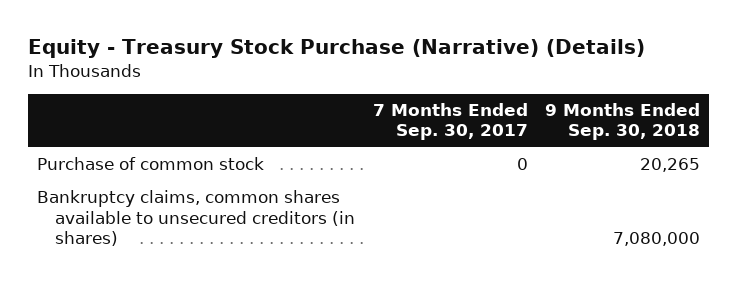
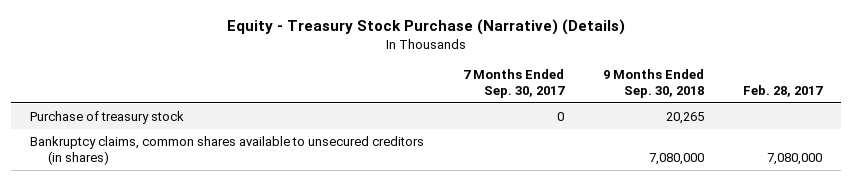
none -> [742,84,823,97] Feb. 28, 2017
[37,157,265,171] Purchase of common stock -> [30,111,185,125] Purchase of treasury stock

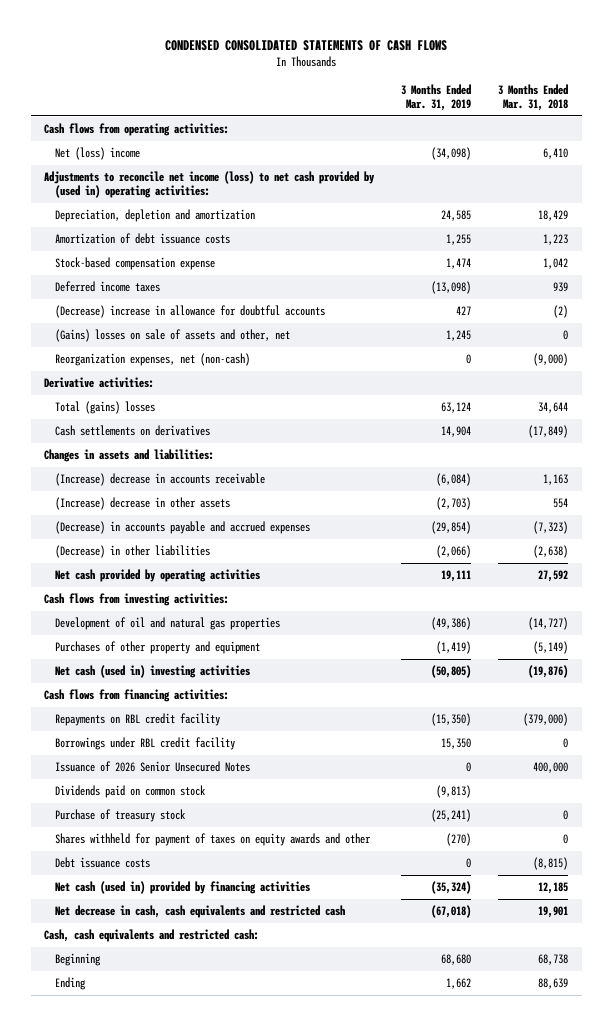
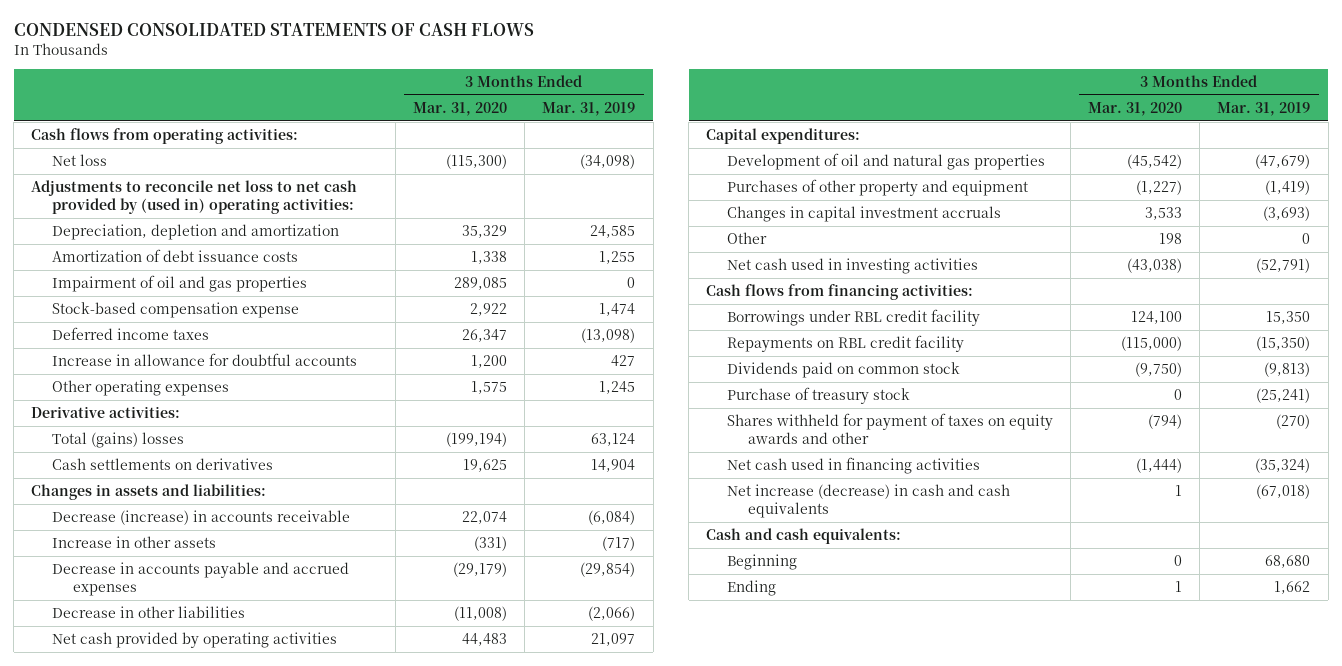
[498,83,569,112] 3 Months Ended Mar. 31, 2018 -> none
none -> [413,102,508,117] Mar. 31, 2020
[55,146,141,160] Net (loss) income -> [52,154,108,167] Net loss
[44,170,376,199] Adjustments to reconcile net income (loss) to net cash provided by (used in) operating activities: -> [31,180,358,215] Adjustments to reconcile net loss to net cash provided by (used in) operating activities:
none -> [52,275,308,293] Impairment of oil and gas properties
[55,352,251,366] Reorganization expenses, net (non-cash) -> none
[55,304,326,318] (Decrease) increase in allowance for doubtful accounts -> [52,353,358,367] Increase in allowance for doubtful accounts
[55,328,291,342] (Gains) losses on sale of assets and other, net -> [52,380,230,397] Other operating expenses
[44,592,230,606] Cash flows from investing activities: -> none
[55,472,266,486] (Increase) decrease in accounts receivable -> [52,510,351,526] Decrease (increase) in accounts receivable
[55,496,231,510] (Increase) decrease in other assets -> [52,536,217,549] Increase in other assets
[436,496,472,510] (2,703) -> [602,536,636,552] (717)
[55,520,311,534] (Decrease) in accounts payable and accrued expenses -> [52,562,350,597] Decrease in accounts payable and accrued expenses
[55,544,211,558] (Decrease) in other liabilities -> [52,606,246,619] Decrease in other liabilities
[441,569,472,582] 19,111 -> [591,633,636,647] 21,097
none -> [706,128,861,145] Capital expenditures:
[431,616,472,630] (49,386) -> [1255,154,1311,170] (47,679)
none -> [726,206,1001,223] Changes in capital investment accruals
none -> [726,232,767,245] Other
[55,664,251,678] Net cash (used in) investing activities -> [726,258,978,275] Net cash used in investing activities
[431,664,472,678] (50,805) -> [1256,258,1311,274] (52,791)
[55,760,251,772] Issuance of 2026 Senior Unsecured Notes -> none
[55,712,221,726] Repayments on RBL credit facility -> [726,335,964,353] Repayments on RBL credit facility
[55,856,151,868] Debt issuance costs -> none
[55,880,311,894] Net cash (used in) provided by financing activities -> [726,457,980,475] Net cash used in financing activities
[55,904,346,918] Net decrease in cash, cash equivalents and restricted cash -> [726,484,1010,519] Net increase (decrease) in cash and cash equivalents
[44,928,260,942] Cash, cash equivalents and restricted cash: -> [706,528,902,545] Cash and cash equivalents:

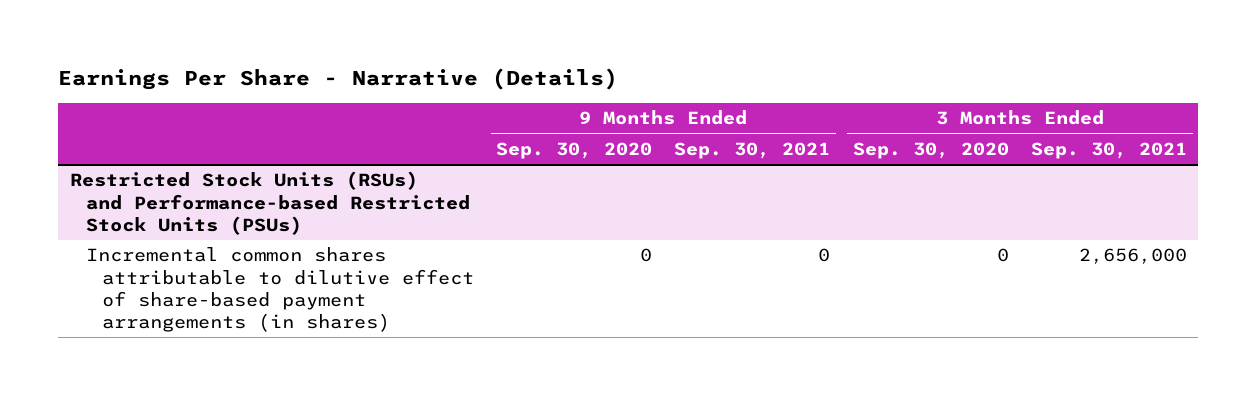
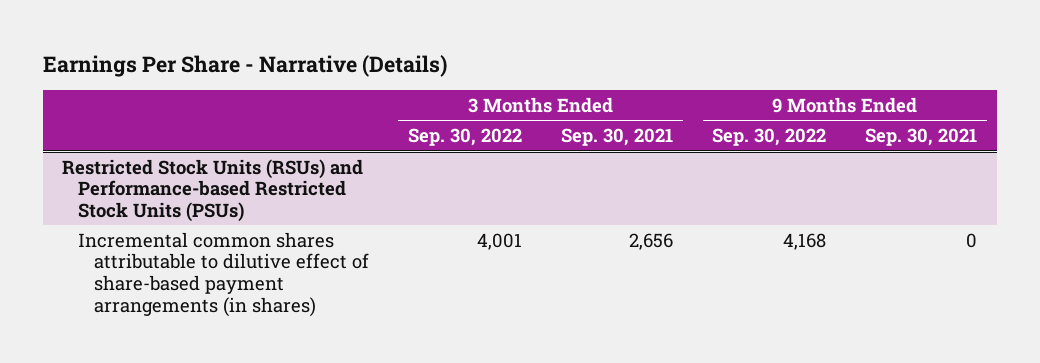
[496,141,653,159] Sep. 30, 2020 -> none
[852,141,1009,159] Sep. 30, 2020 -> none
none -> [408,128,523,147] Sep. 30, 2022
none -> [712,128,827,147] Sep. 30, 2022
[1079,248,1188,265] 2,656,000 -> [629,232,674,250] 2,656

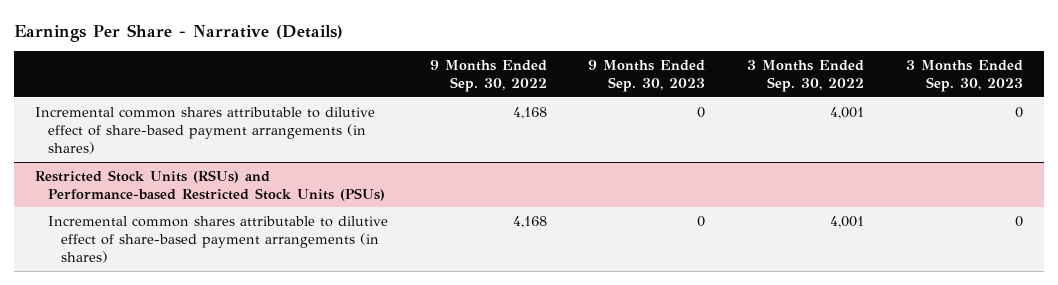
[561,128,674,147] Sep. 30, 2021 -> none
[865,128,978,147] Sep. 30, 2021 -> none
none -> [588,60,706,93] 9 Months Ended Sep. 30, 2023
none -> [905,60,1023,93] 3 Months Ended Sep. 30, 2023
none -> [34,106,375,155] Incremental common shares attributable to dilutive effect of share-based payment arrangements (in shares)

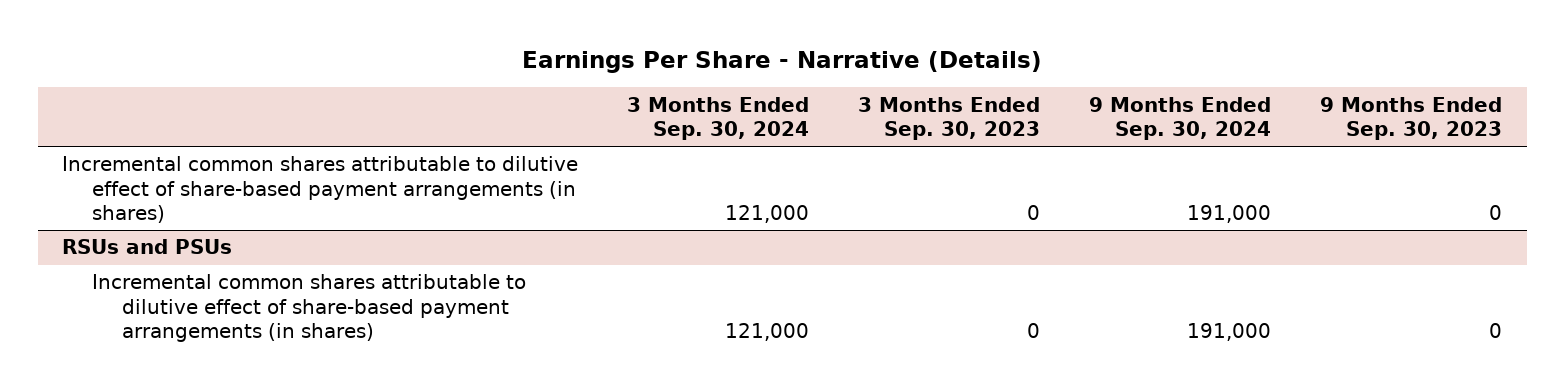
[429,60,547,93] 9 Months Ended Sep. 30, 2022 -> none
[747,60,865,93] 3 Months Ended Sep. 30, 2022 -> none
none -> [627,96,810,140] 3 Months Ended Sep. 30, 2024
none -> [1089,96,1272,140] 9 Months Ended Sep. 30, 2024
[34,169,385,201] Restricted Stock Units (RSUs) and Performance-based Restricted Stock Units (PSUs) -> [62,239,233,255] RSUs and PSUs

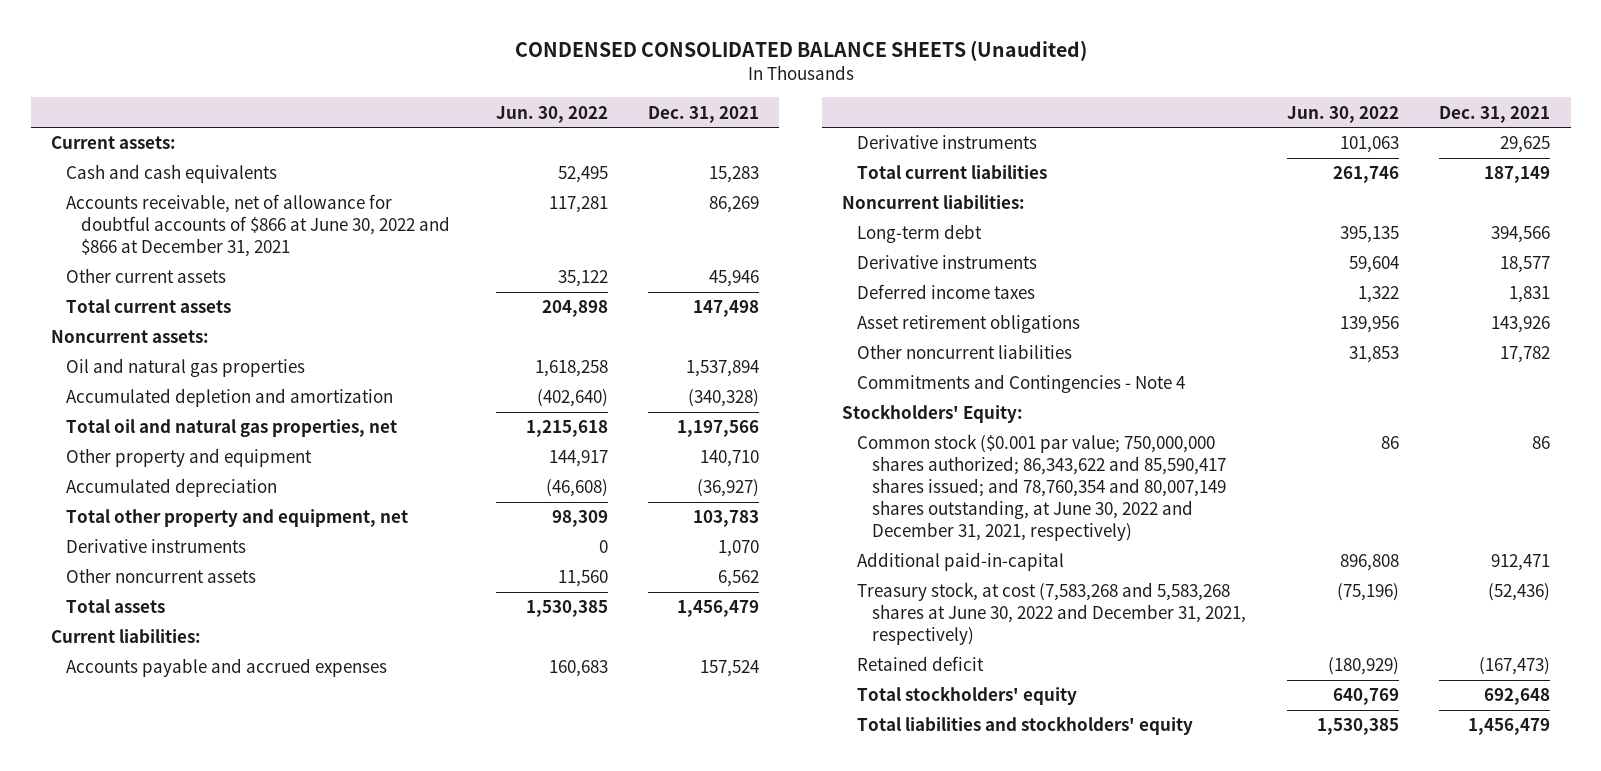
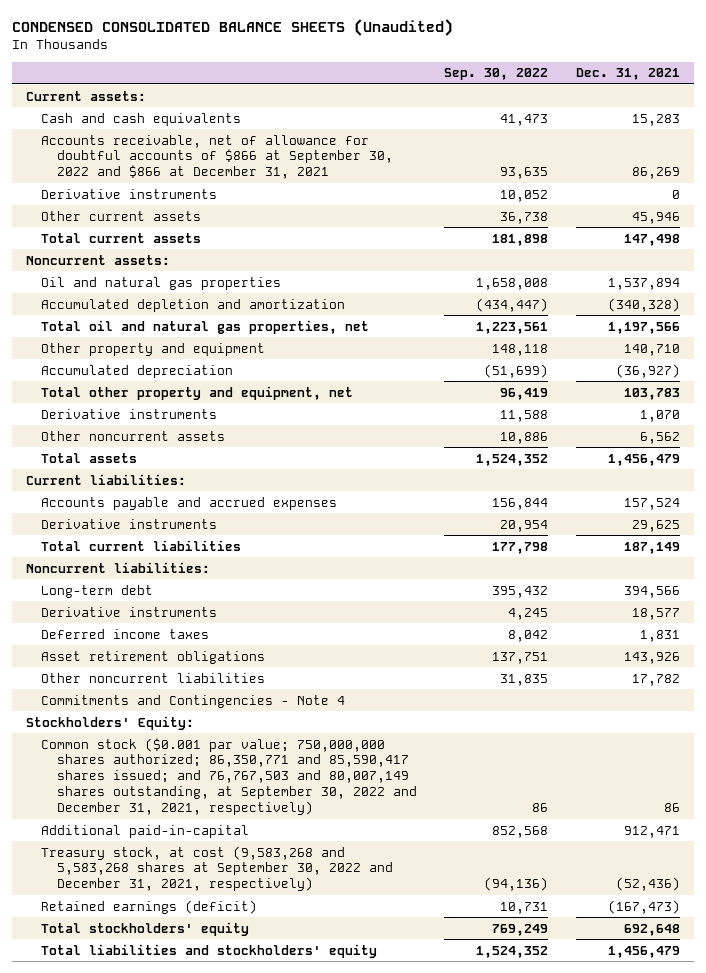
[495,105,608,123] Jun. 30, 2022 -> none
none -> [444,68,549,81] Sep. 30, 2022
[66,194,451,258] Accounts receivable, net of allowance for doubtful accounts of $866 at June 30, 2022 and $866 at December 31, 2021 -> [41,134,393,180] Accounts receivable, net of allowance for doubtful accounts of $866 at September 30, 2022 and $866 at December 31, 2021
none -> [41,188,218,199] Derivative instruments
[857,434,1227,542] Common stock ($0.001 par value; 750,000,000 shares authorized; 86,343,622 and 85,590,417 shares issued; and 78,760,354 and 80,007,149 shares outstanding, at June 30, 2022 and December 31, 2021, respectively) -> [41,737,417,816] Common stock ($0.001 par value; 750,000,000 shares authorized; 86,350,771 and 85,590,417 shares issued; and 76,767,503 and 80,007,149 shares outstanding, at September 30, 2022 and December 31, 2021, respectively)
[857,582,1247,646] Treasury stock, at cost (7,583,268 and 5,583,268 shares at June 30, 2022 and December 31, 2021, respectively) -> [41,845,393,892] Treasury stock, at cost (9,583,268 and 5,583,268 shares at September 30, 2022 and December 31, 2021, respectively)
[857,656,985,672] Retained deficit -> [41,899,258,914] Retained earnings (deficit)

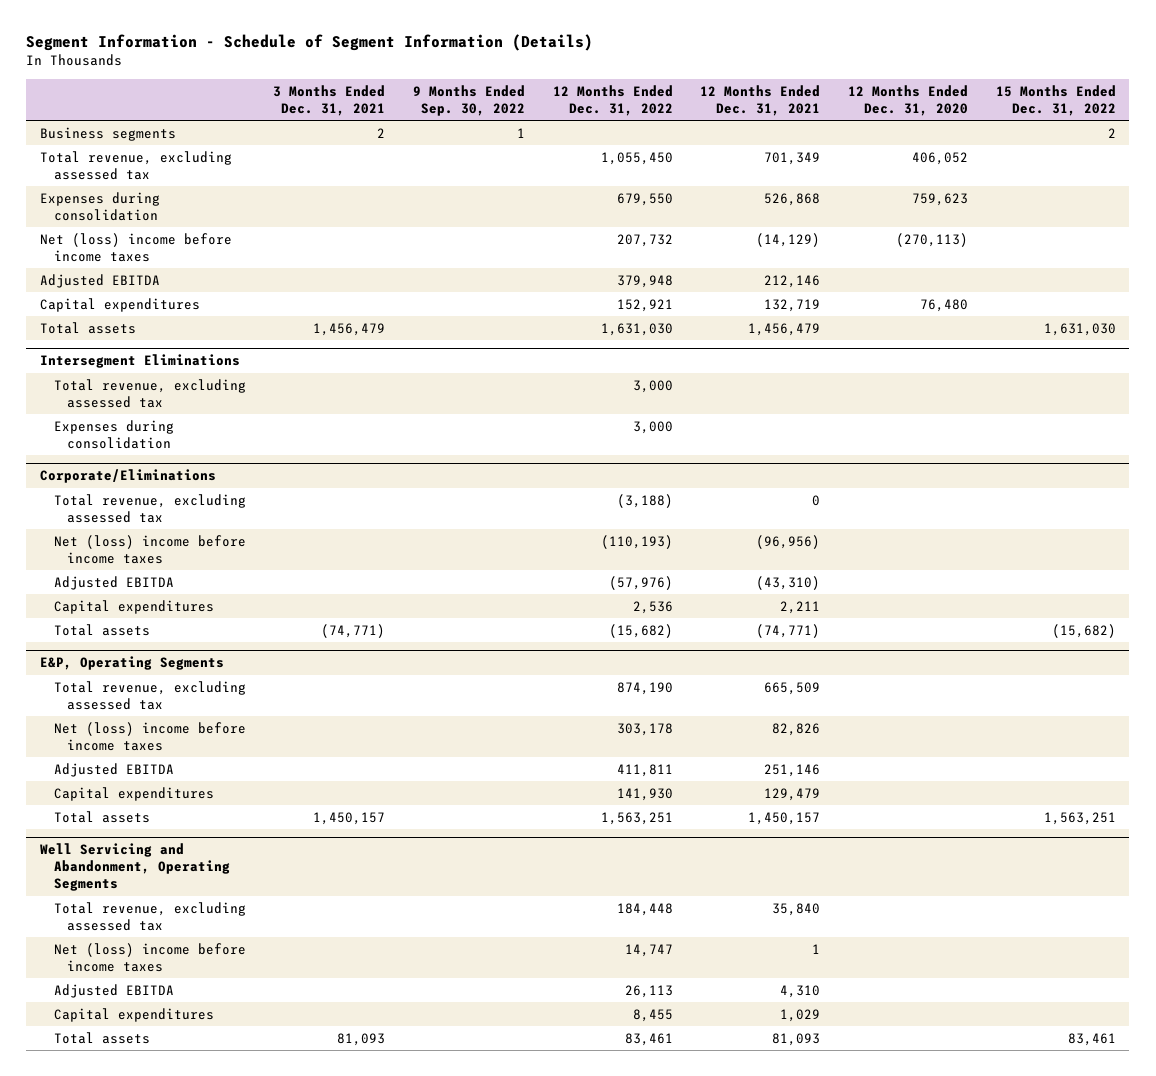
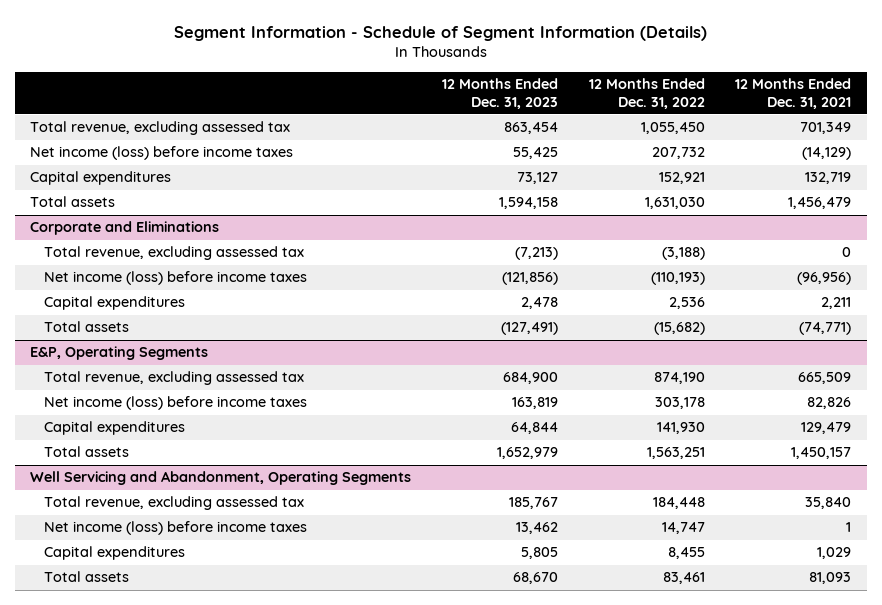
[273,84,386,116] 3 Months Ended Dec. 31, 2021 -> none
[412,84,525,116] 9 Months Ended Sep. 30, 2022 -> none
[847,84,968,116] 12 Months Ended Dec. 31, 2020 -> none
[995,84,1116,116] 15 Months Ended Dec. 31, 2022 -> none
none -> [442,78,559,109] 12 Months Ended Dec. 31, 2023
[40,126,177,141] Business segments -> none
[40,191,161,221] Expenses during consolidation -> none
[40,273,161,288] Adjusted EBITDA -> none
[40,232,233,262] Net (loss) income before income taxes -> [30,146,294,161] Net income (loss) before income taxes
[40,354,241,369] Intersegment Eliminations -> none
[53,378,246,408] Total revenue, excluding assessed tax -> none
[53,419,174,449] Expenses during consolidation -> none
[40,469,217,484] Corporate/Eliminations -> [30,221,220,236] Corporate and Eliminations
[53,575,174,590] Adjusted EBITDA -> none
[53,534,246,564] Net (loss) income before income taxes -> [43,271,307,286] Net income (loss) before income taxes
[53,762,174,777] Adjusted EBITDA -> none
[53,721,246,751] Net (loss) income before income taxes -> [43,396,307,411] Net income (loss) before income taxes
[53,983,174,998] Adjusted EBITDA -> none
[53,942,246,972] Net (loss) income before income taxes -> [43,521,307,536] Net income (loss) before income taxes

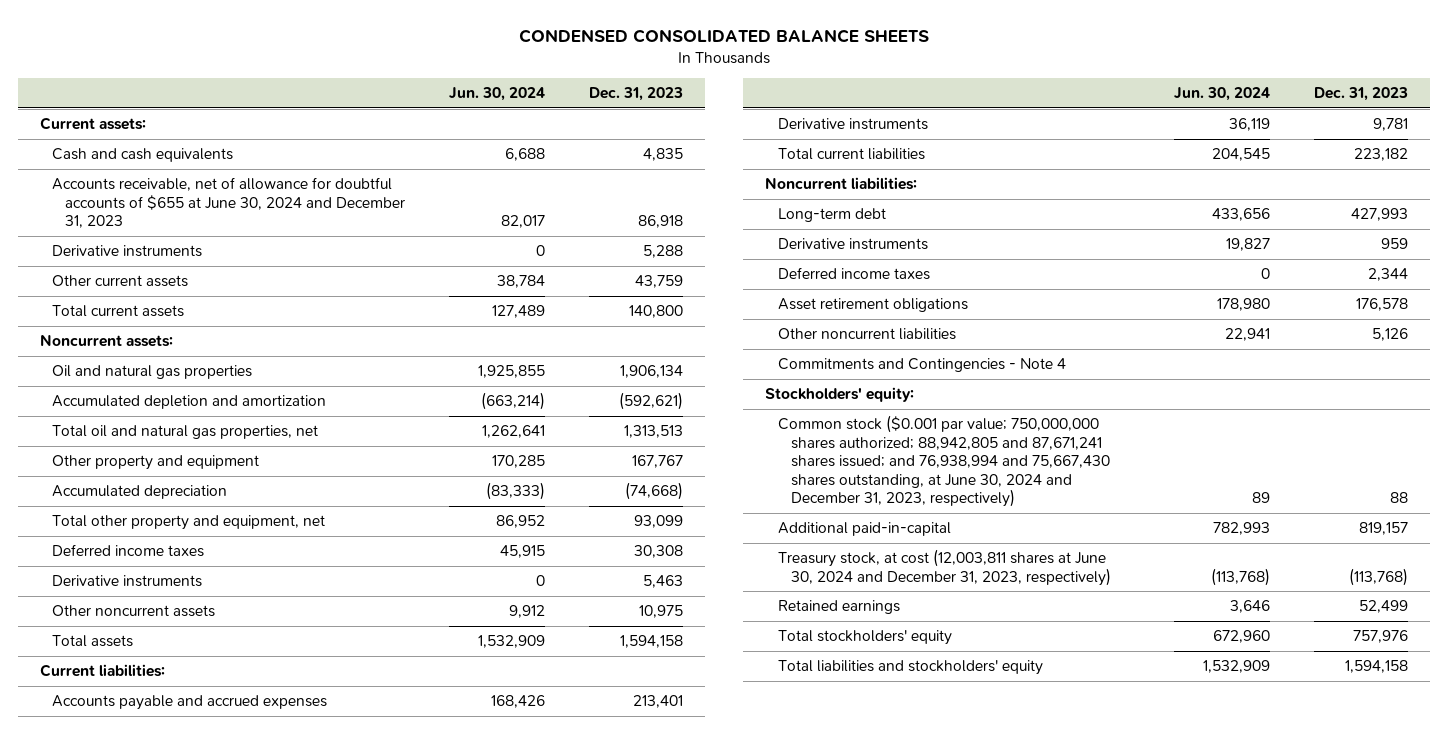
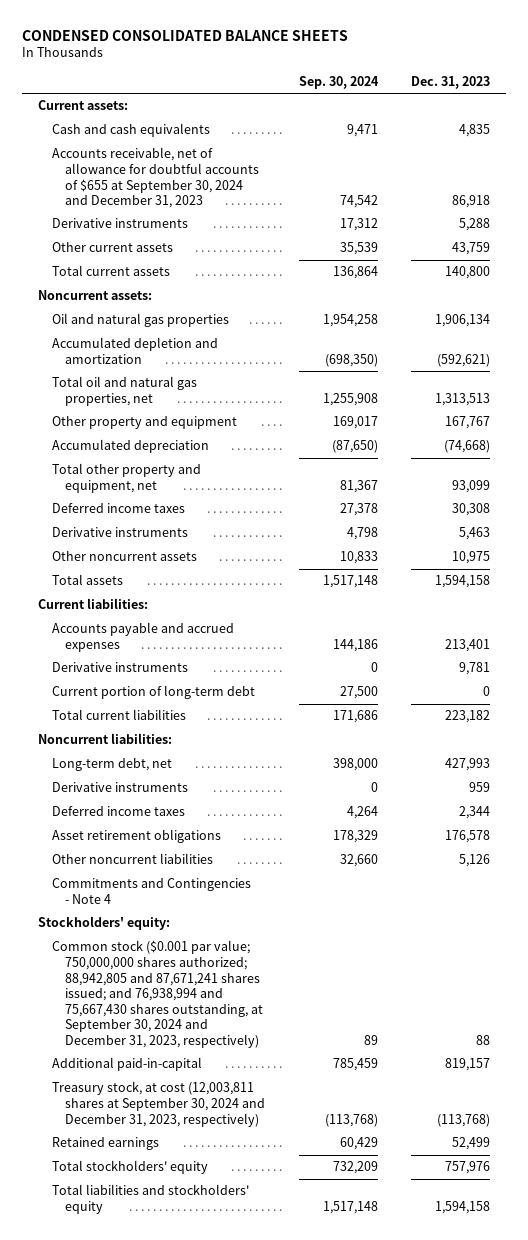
[448,87,545,102] Jun. 30, 2024 -> none
none -> [298,76,379,90] Sep. 30, 2024
[52,177,406,229] Accounts receivable, net of allowance for doubtful accounts of $655 at June 30, 2024 and December 31, 2023 -> [51,147,260,209] Accounts receivable, net of allowance for doubtful accounts of $655 at September 30, 2024 and December 31, 2023
none -> [51,685,255,700] Current portion of long-term debt
[777,208,886,223] Long-term debt -> [51,758,172,772] Long-term debt, net
[777,415,1110,508] Common stock ($0.001 par value; 750,000,000 shares authorized; 88,942,805 and 87,671,241 shares issued; and 76,938,994 and 75,667,430 shares outstanding, at June 30, 2024 and December 31, 2023, respectively) -> [51,940,264,1048] Common stock ($0.001 par value; 750,000,000 shares authorized; 88,942,805 and 87,671,241 shares issued; and 76,938,994 and 75,667,430 shares outstanding, at September 30, 2024 and December 31, 2023, respectively)
[777,549,1111,586] Treasury stock, at cost (12,003,811 shares at June 30, 2024 and December 31, 2023, respectively) -> [51,1081,266,1127] Treasury stock, at cost (12,003,811 shares at September 30, 2024 and December 31, 2023, respectively)

